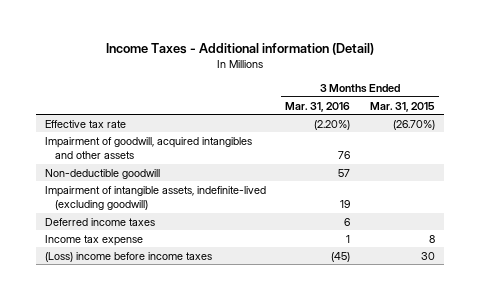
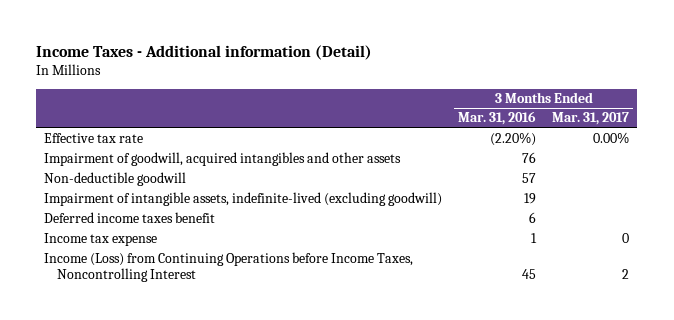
[369,101,435,112] Mar. 31, 2015 -> none
none -> [552,112,630,126] Mar. 31, 2017
[45,217,156,226] Deferred income taxes -> [44,212,216,224] Deferred income taxes benefit
[45,251,213,262] (Loss) income before income taxes -> [44,252,414,282] Income (Loss) from Continuing Operations before Income Taxes, Noncontrolling Interest
[331,251,351,262] (45) -> [522,268,537,279] 45

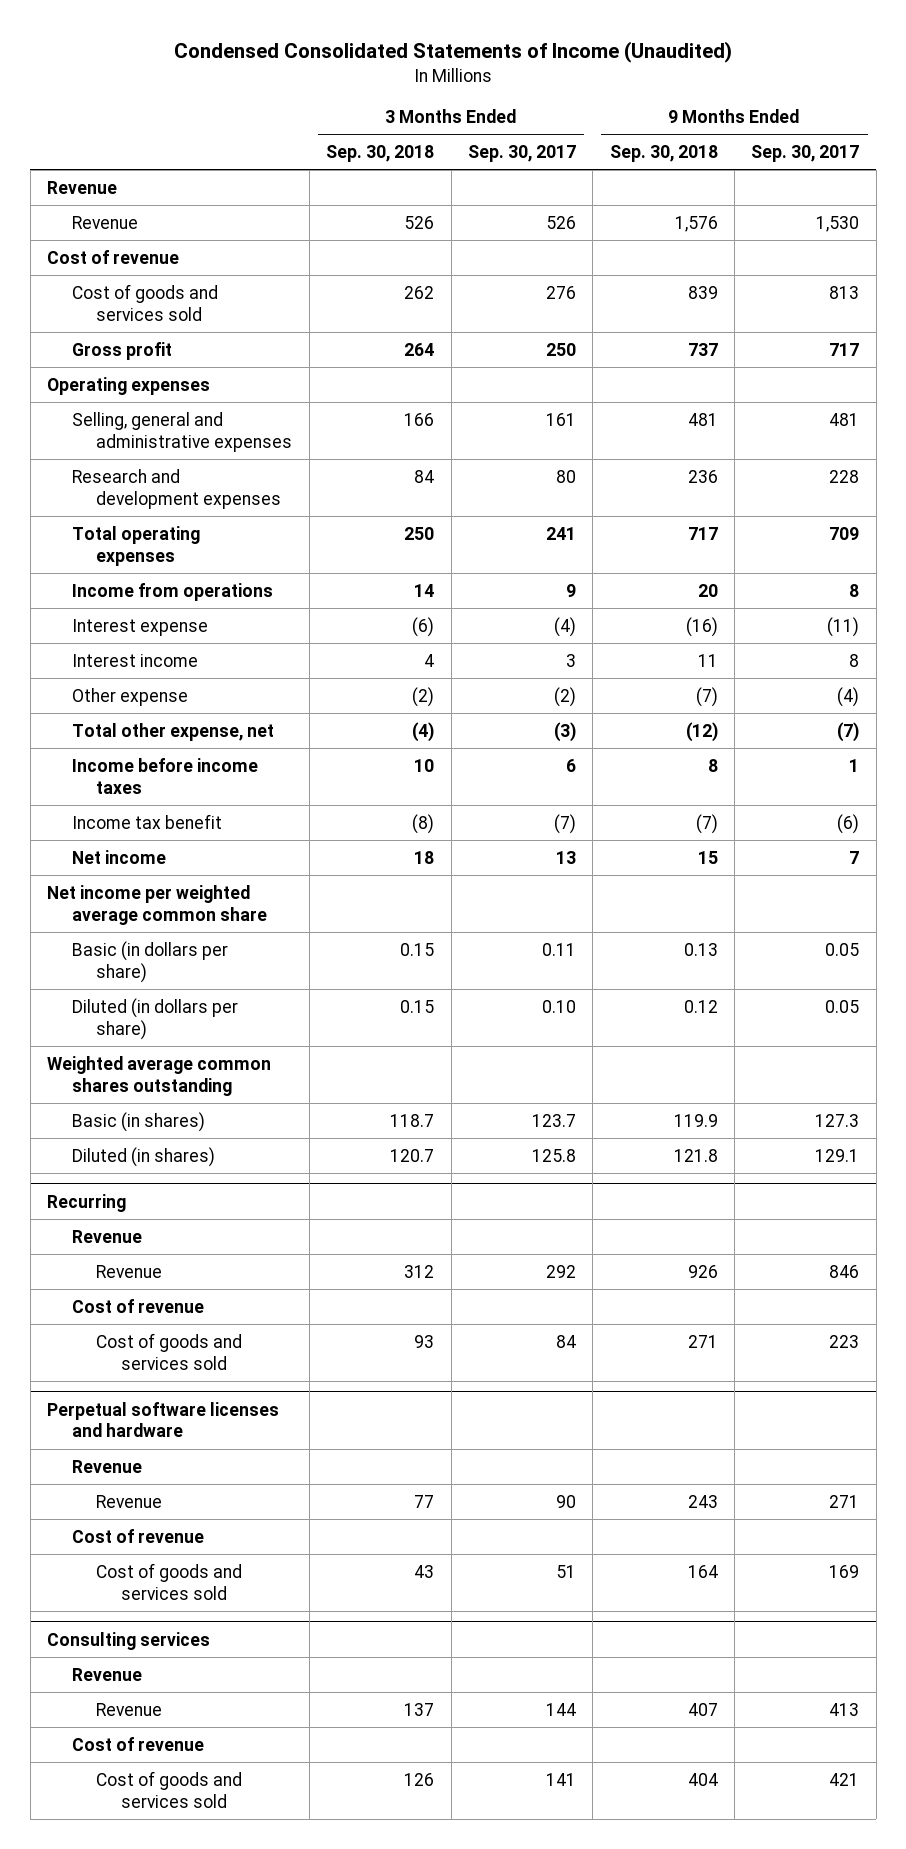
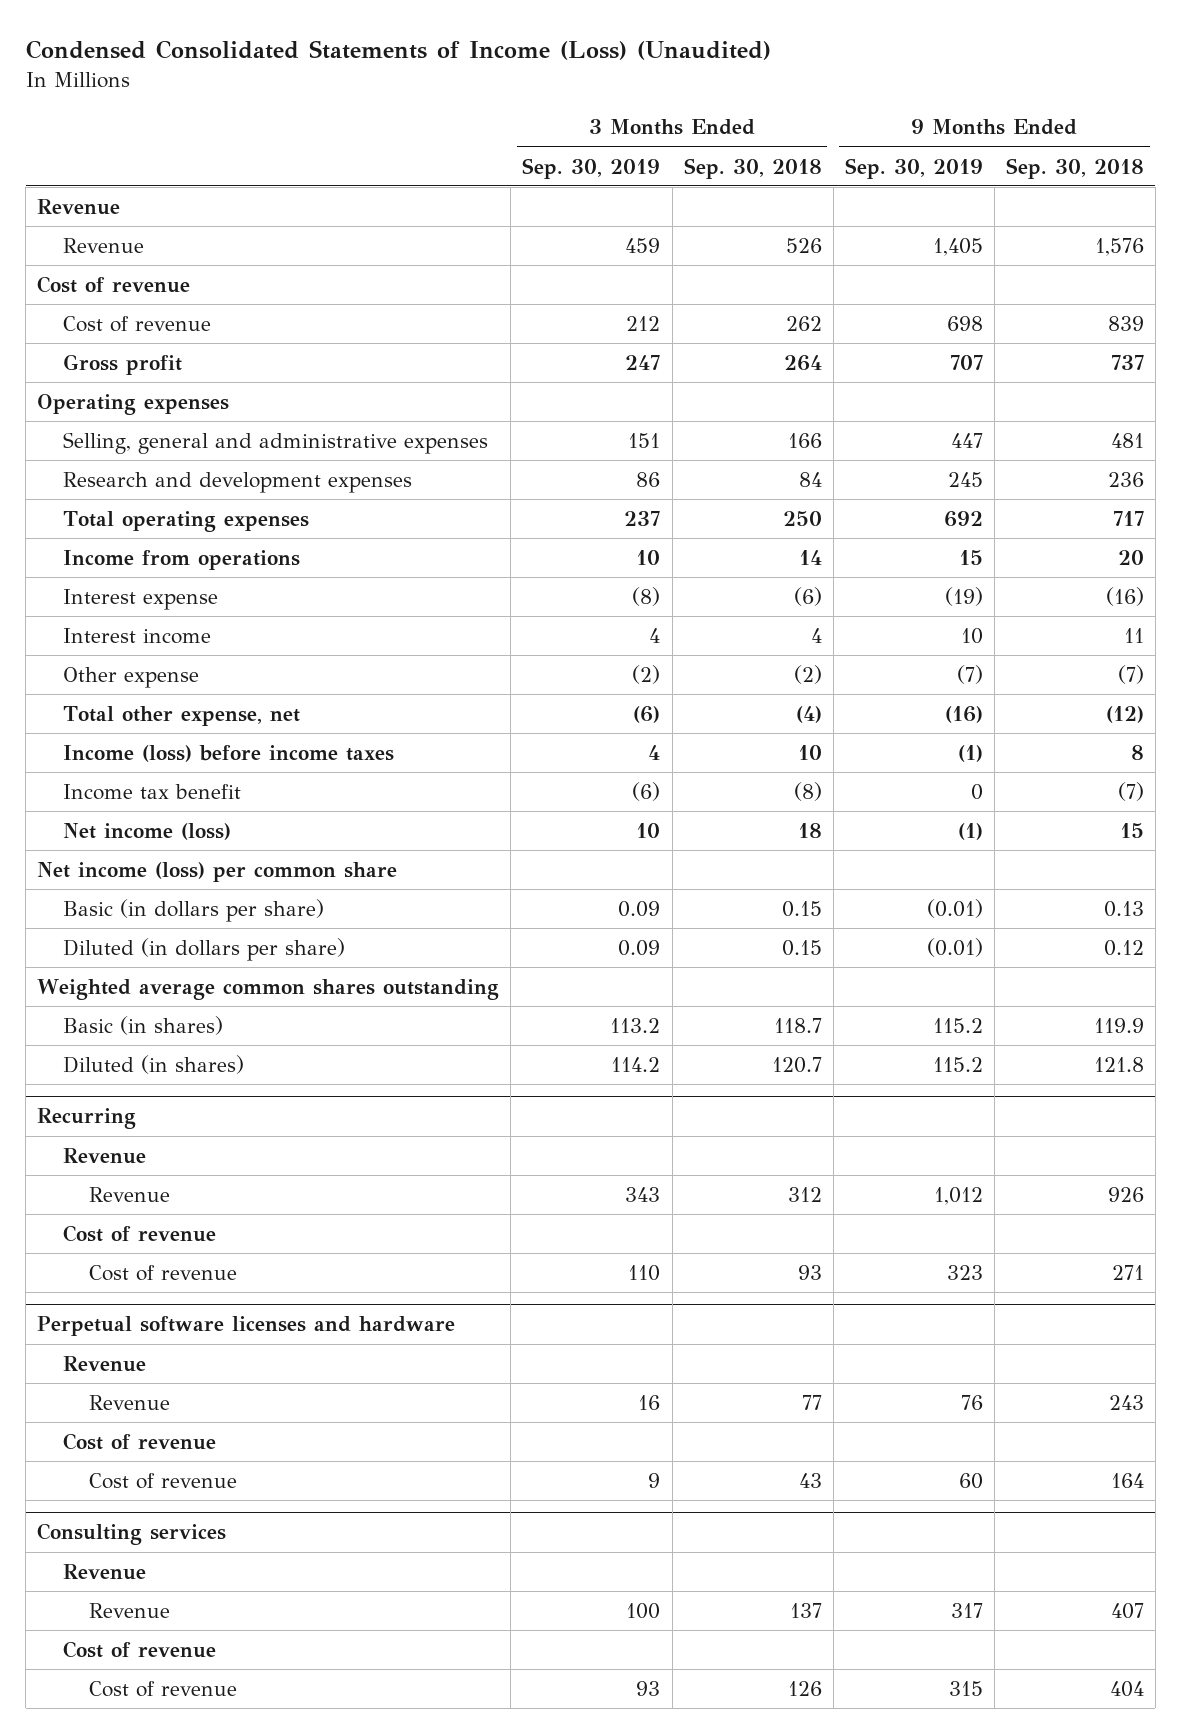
[174,40,733,63] Condensed Consolidated Statements of Income (Unaudited) -> [25,40,771,61] Condensed Consolidated Statements of Income (Loss) (Unaudited)
[467,144,576,162] Sep. 30, 2017 -> none
[751,144,860,162] Sep. 30, 2017 -> none
none -> [522,157,661,179] Sep. 30, 2019
none -> [844,157,983,179] Sep. 30, 2019
[71,283,218,321] Cost of goods and services sold -> [63,315,212,332] Cost of revenue
[71,757,258,794] Income before income taxes -> [63,744,395,762] Income (loss) before income taxes
[71,849,166,864] Net income -> [63,822,232,840] Net income (loss)
[46,884,267,925] Net income per weighted average common share -> [37,861,398,882] Net income (loss) per common share
[96,1332,243,1370] Cost of goods and services sold -> [89,1264,238,1281] Cost of revenue
[96,1562,243,1600] Cost of goods and services sold -> [89,1472,238,1489] Cost of revenue
[96,1770,243,1808] Cost of goods and services sold -> [89,1680,238,1697] Cost of revenue

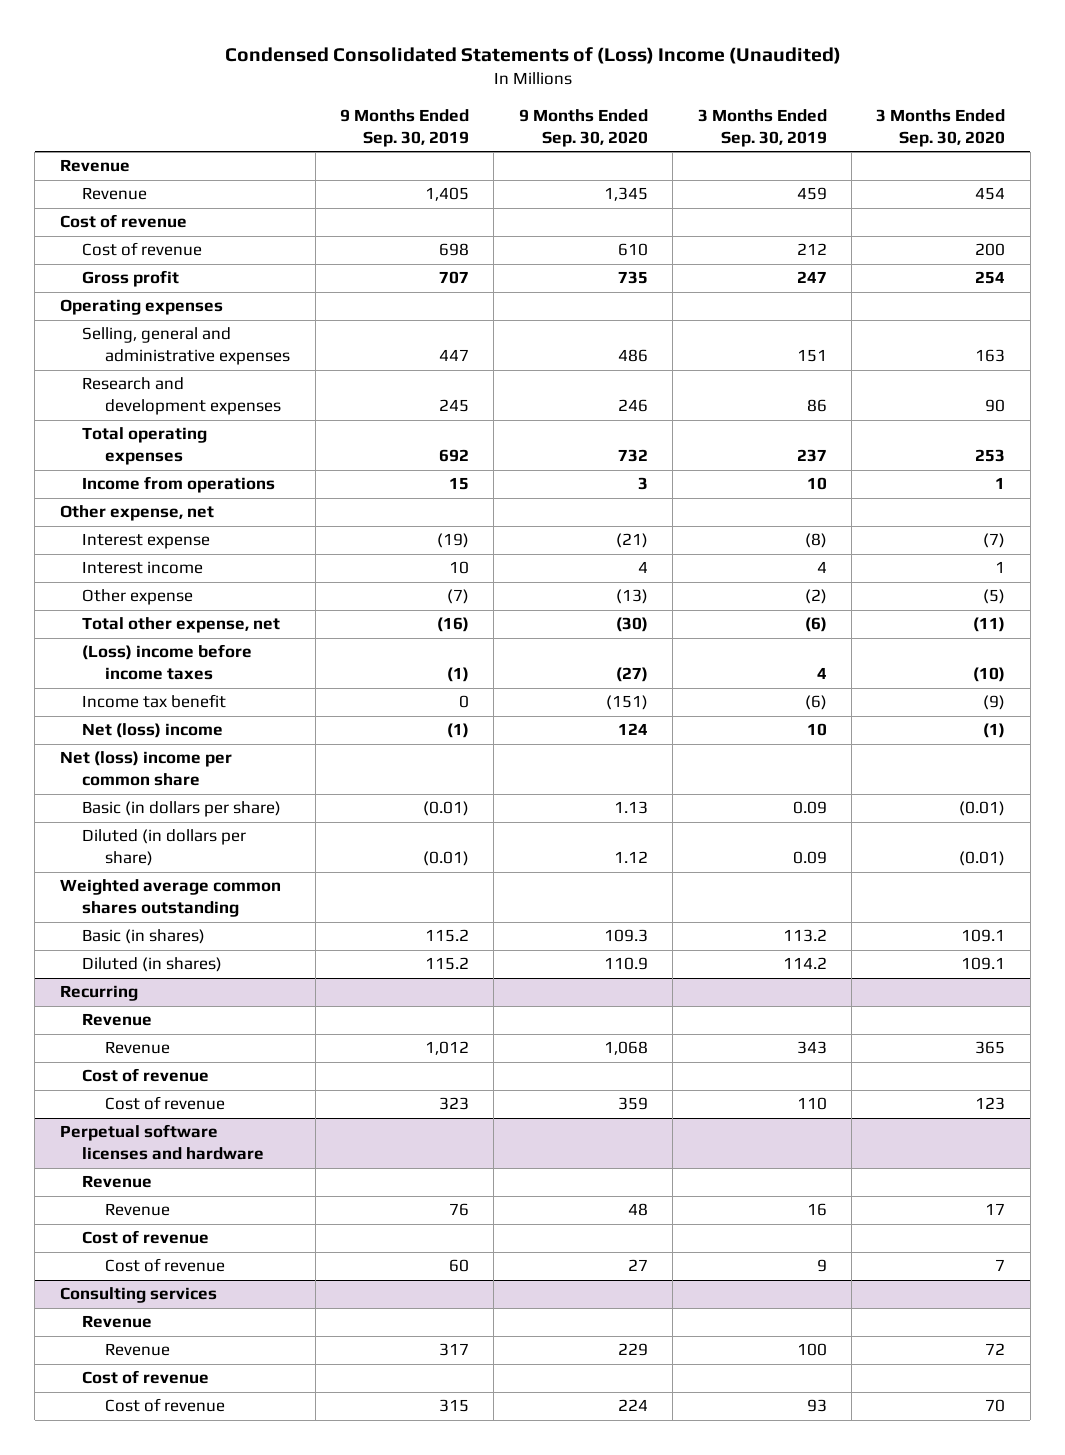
[25,40,771,61] Condensed Consolidated Statements of Income (Loss) (Unaudited) -> [224,47,841,65] Condensed Consolidated Statements of (Loss) Income (Unaudited)
[683,157,822,179] Sep. 30, 2018 -> none
[1005,157,1144,179] Sep. 30, 2018 -> none
none -> [518,108,648,147] 9 Months Ended Sep. 30, 2020
none -> [876,108,1006,147] 3 Months Ended Sep. 30, 2020
none -> [59,505,214,522] Other expense, net
[63,744,395,762] Income (loss) before income taxes -> [82,644,253,681] (Loss) income before income taxes
[63,822,232,840] Net income (loss) -> [82,723,224,739] Net (loss) income
[37,861,398,882] Net income (loss) per common share -> [59,751,232,787] Net (loss) income per common share

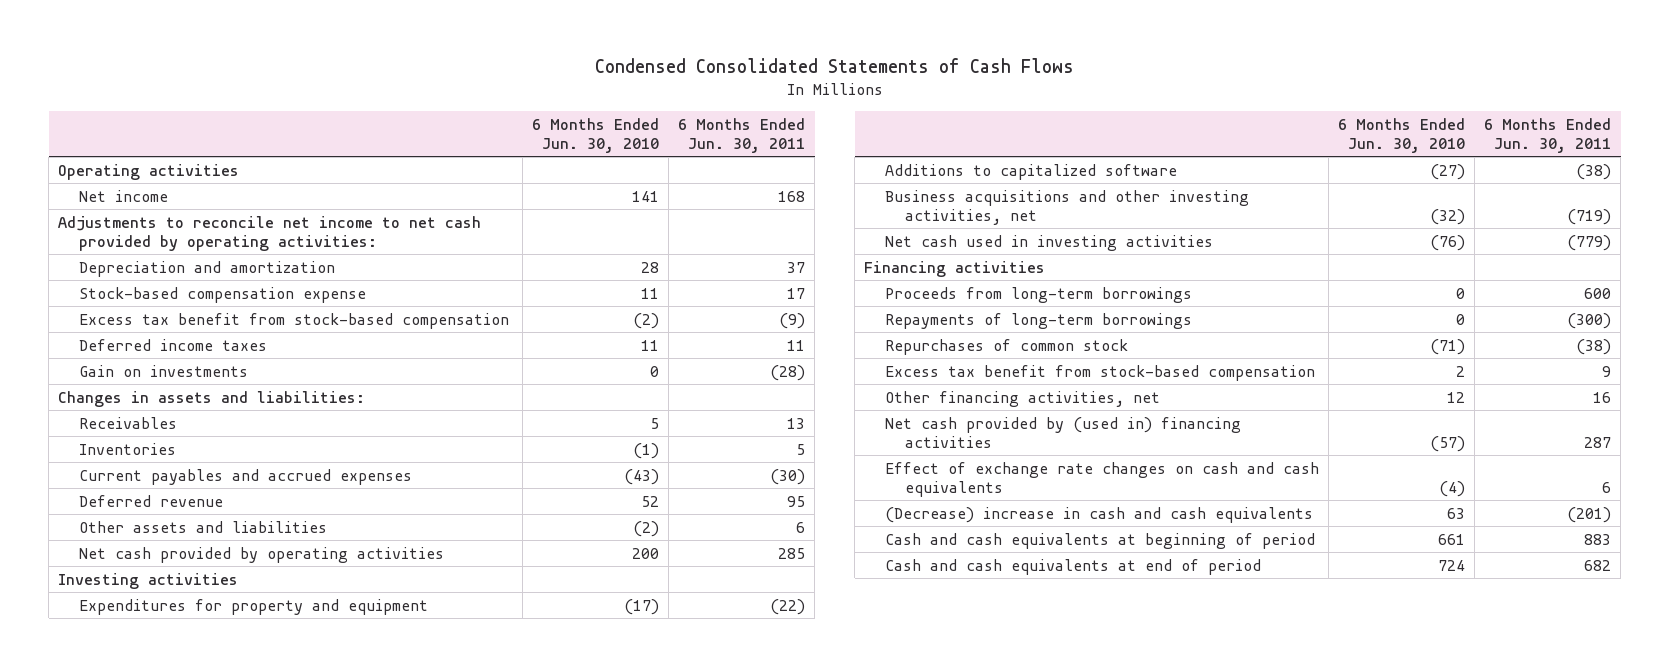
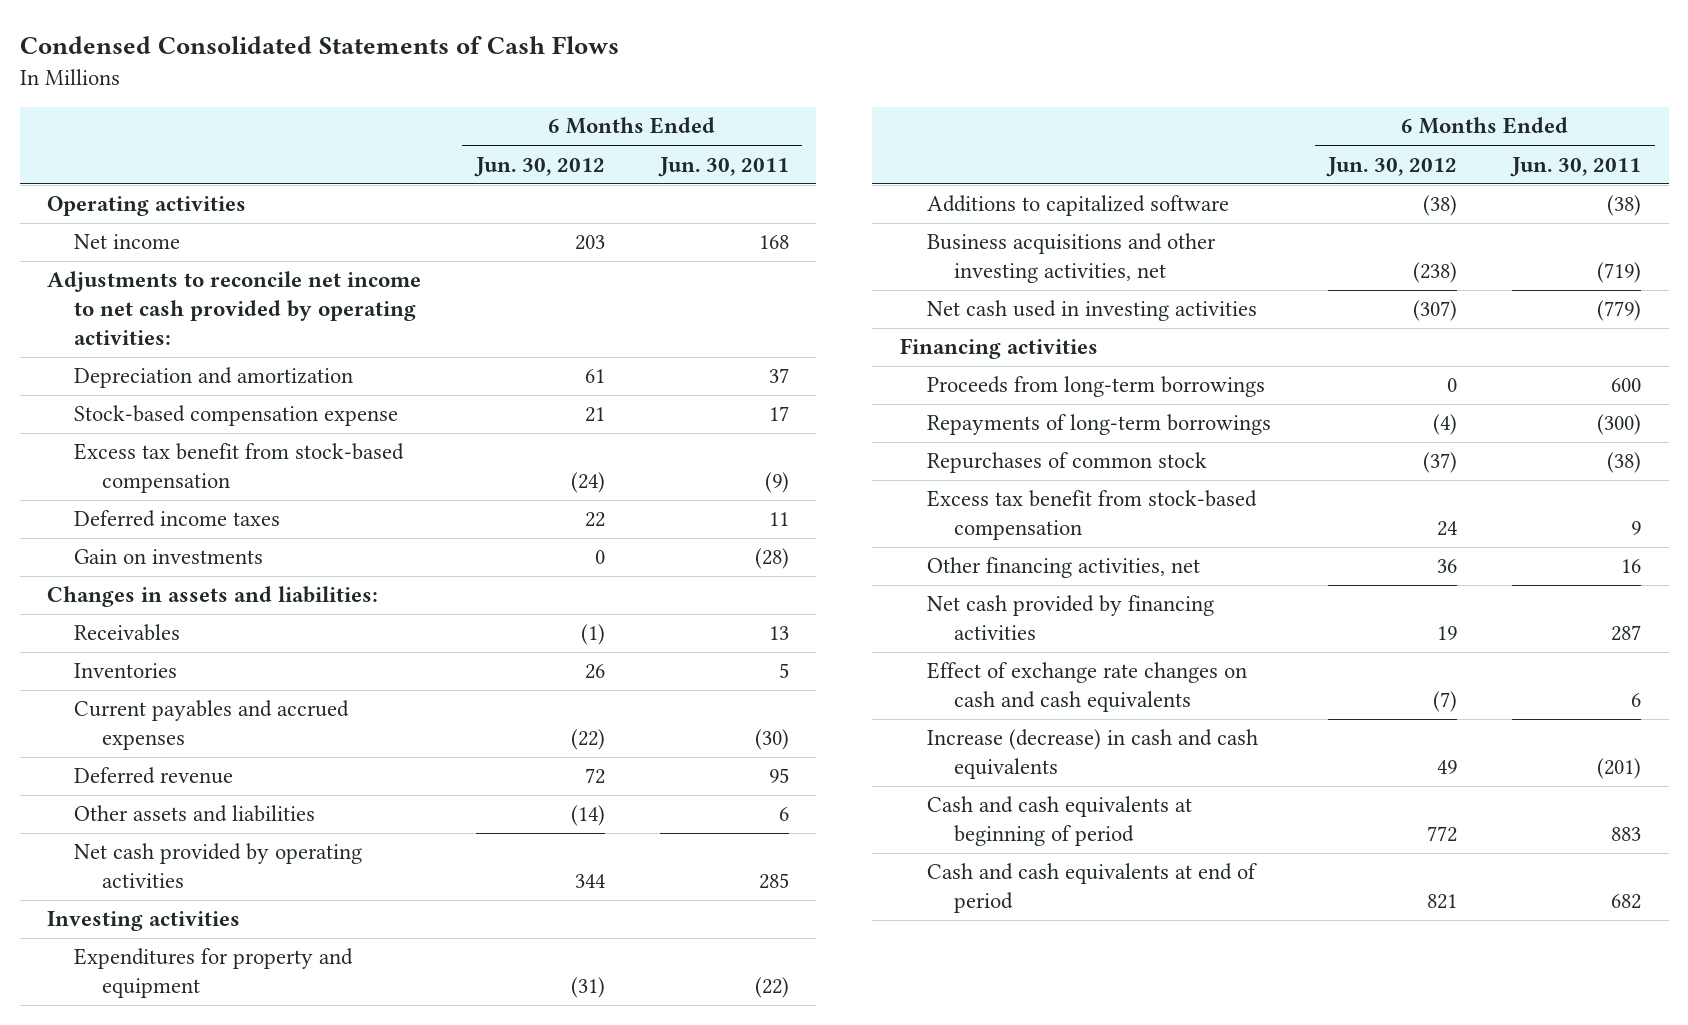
[531,117,659,153] 6 Months Ended Jun. 30, 2010 -> none
none -> [473,156,605,177] Jun. 30, 2012
[884,416,1241,448] Net cash provided by (used in) financing activities -> [926,595,1214,641] Net cash provided by financing activities
[884,506,1313,523] (Decrease) increase in cash and cash equivalents -> [926,729,1258,780] Increase (decrease) in cash and cash equivalents

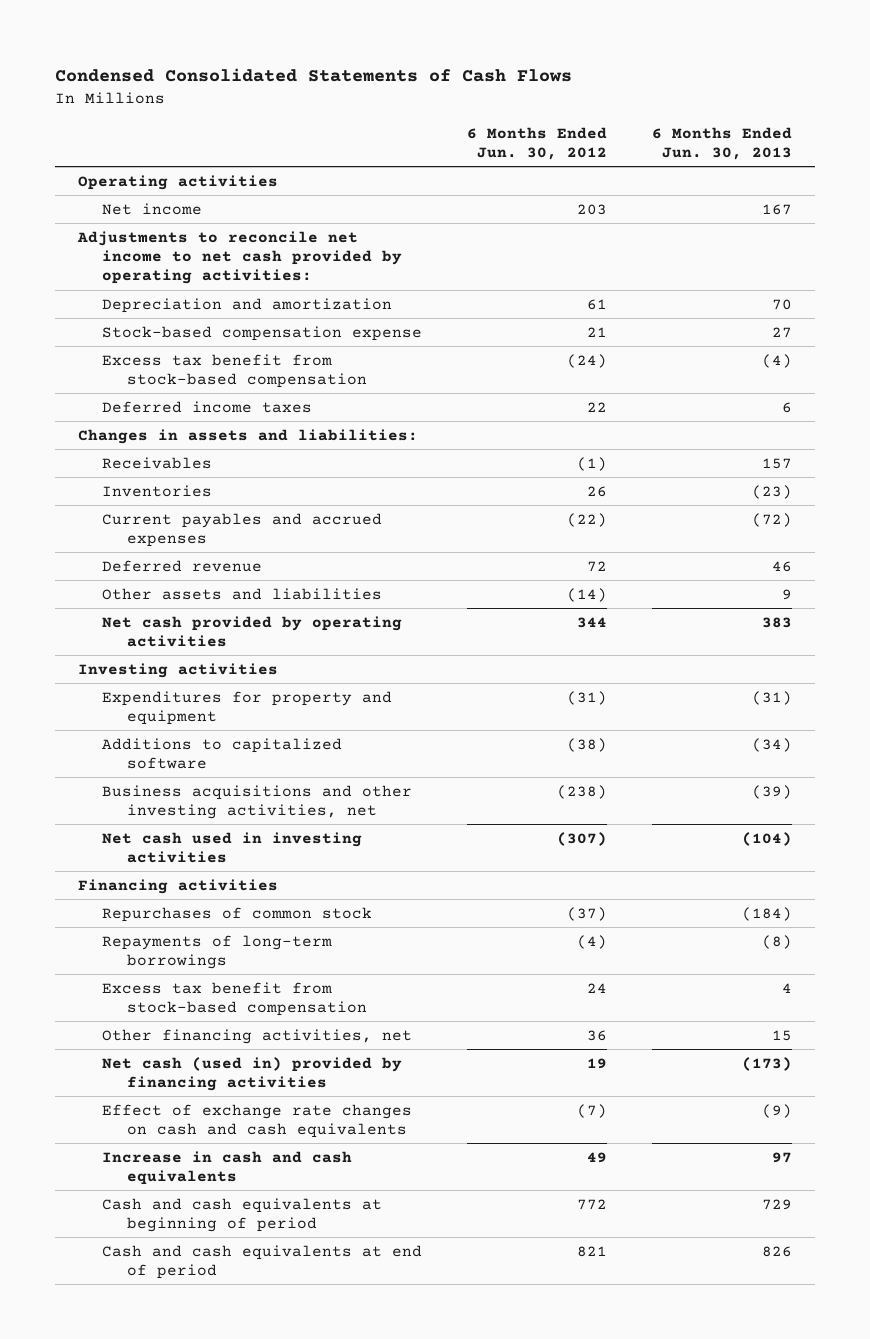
[657,156,789,177] Jun. 30, 2011 -> none
none -> [652,126,793,160] 6 Months Ended Jun. 30, 2013
[74,549,264,565] Gain on investments -> none
[926,376,1265,398] Proceeds from long-term borrowings -> none
[926,414,1271,436] Repayments of long-term borrowings -> [102,934,333,969] Repayments of long-term borrowings
[926,595,1214,641] Net cash provided by financing activities -> [102,1056,403,1091] Net cash (used in) provided by financing activities
[926,729,1258,780] Increase (decrease) in cash and cash equivalents -> [102,1150,353,1185] Increase in cash and cash equivalents

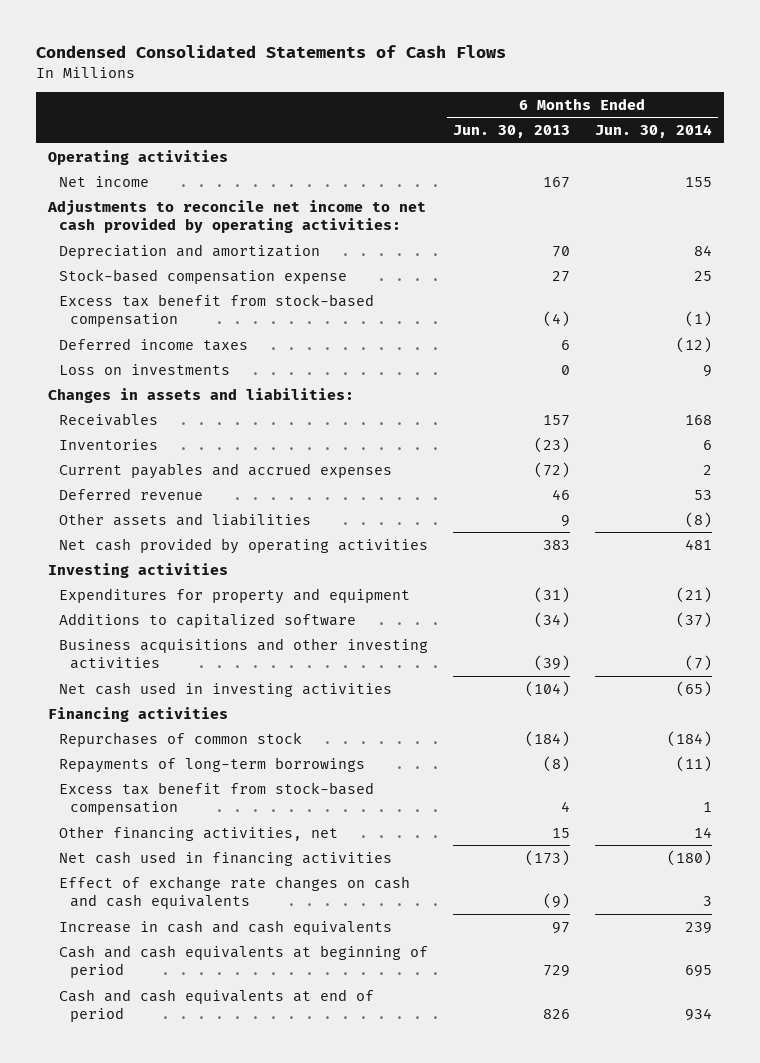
[467,126,608,160] 6 Months Ended Jun. 30, 2012 -> none
none -> [594,123,712,138] Jun. 30, 2014
none -> [58,363,230,375] Loss on investments
[102,784,413,819] Business acquisitions and other investing activities, net -> [58,637,428,670] Business acquisitions and other investing activities
[102,1056,403,1091] Net cash (used in) provided by financing activities -> [58,850,392,866] Net cash used in financing activities

